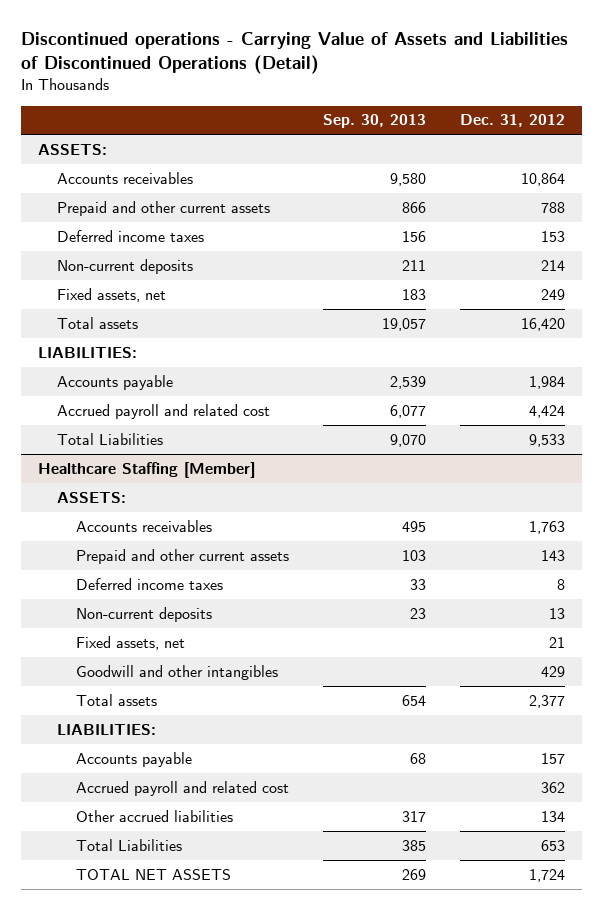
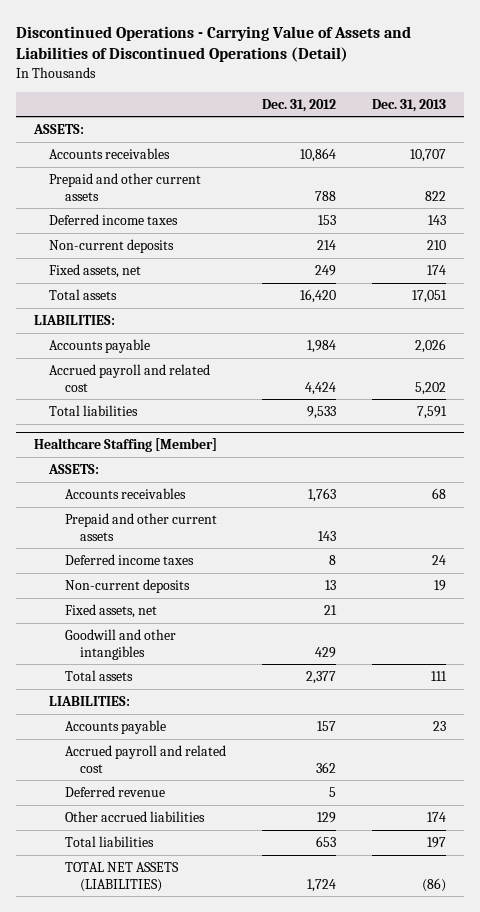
[20,31,568,74] Discontinued operations - Carrying Value of Assets and Liabilities of Discontinued Operations (Detail) -> [16,25,412,63] Discontinued Operations - Carrying Value of Assets and Liabilities of Discontinued Operations (Detail)
[322,114,426,129] Sep. 30, 2013 -> none
none -> [371,98,446,112] Dec. 31, 2013
[56,432,163,445] Total Liabilities -> [49,405,139,417] Total liabilities
none -> [64,786,165,798] Deferred revenue
[540,810,565,822] 134 -> [316,812,336,824] 129
[75,838,182,851] Total Liabilities -> [64,836,154,848] Total liabilities
[75,868,231,880] TOTAL NET ASSETS -> [64,862,179,892] TOTAL NET ASSETS (LIABILITIES)

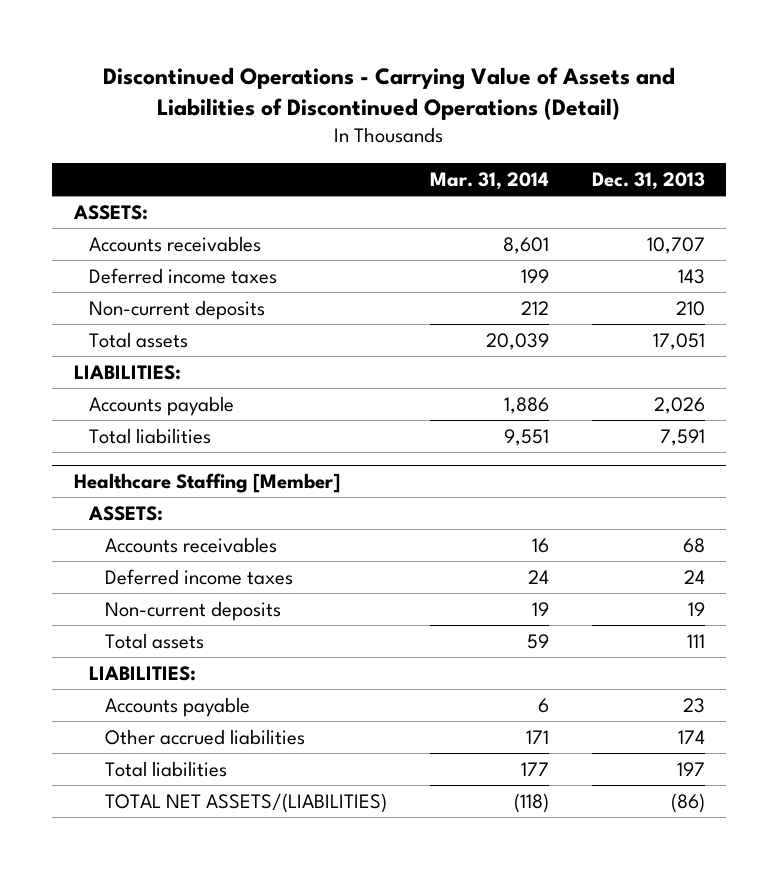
[261,98,336,112] Dec. 31, 2012 -> none
none -> [429,171,549,190] Mar. 31, 2014
[49,173,202,201] Prepaid and other current assets -> none
[49,264,142,279] Fixed assets, net -> none
[49,364,211,392] Accrued payroll and related cost -> none
[64,513,217,541] Prepaid and other current assets -> none
[64,604,157,619] Fixed assets, net -> none
[64,629,176,660] Goodwill and other intangibles -> none
[64,745,226,773] Accrued payroll and related cost -> none
[64,786,165,798] Deferred revenue -> none
[64,862,179,892] TOTAL NET ASSETS (LIABILITIES) -> [105,792,388,813] TOTAL NET ASSETS/(LIABILITIES)

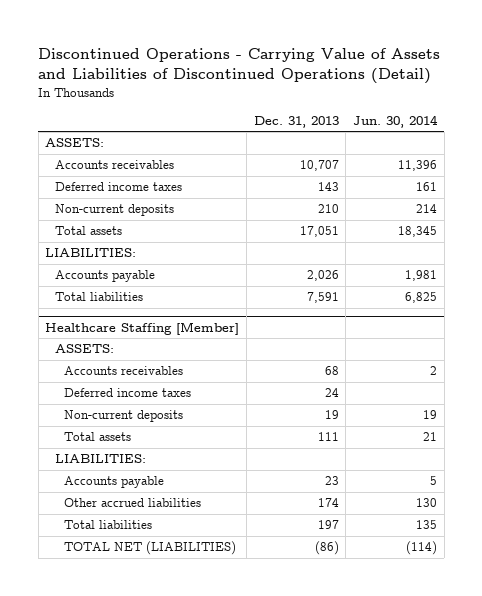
[429,171,549,190] Mar. 31, 2014 -> none
none -> [352,115,438,129] Jun. 30, 2014
[105,792,388,813] TOTAL NET ASSETS/(LIABILITIES) -> [64,541,237,556] TOTAL NET (LIABILITIES)

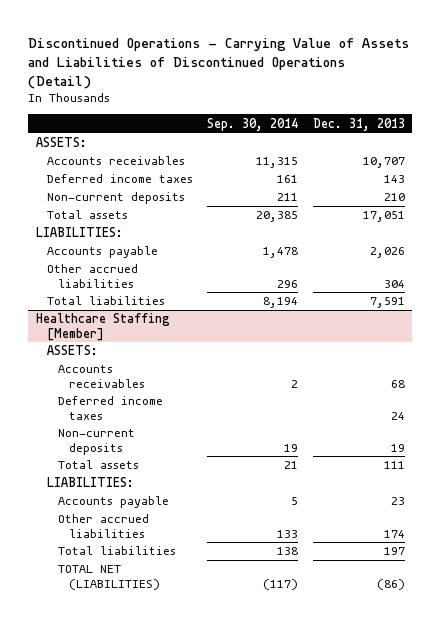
[352,115,438,129] Jun. 30, 2014 -> none
none -> [207,117,299,131] Sep. 30, 2014
none -> [46,264,138,288] Other accrued liabilities

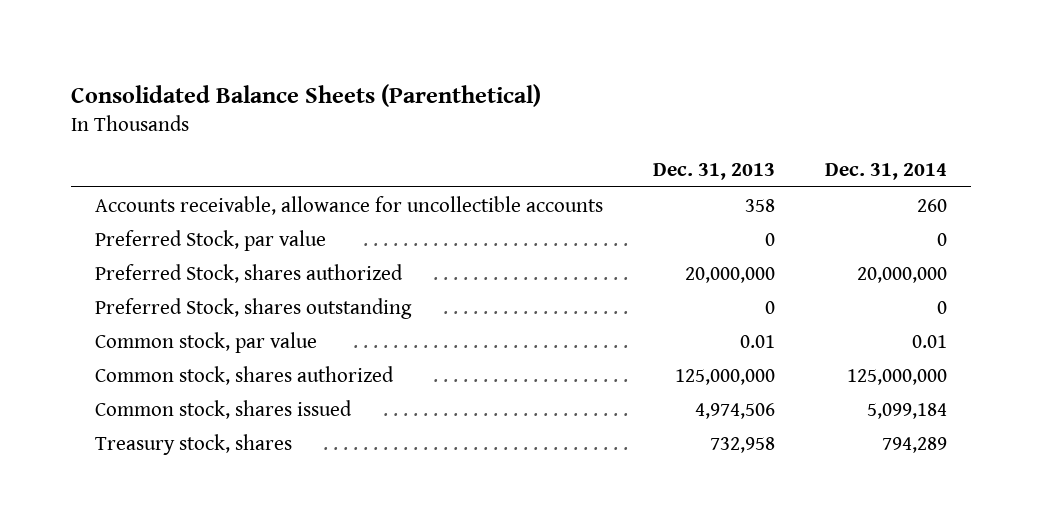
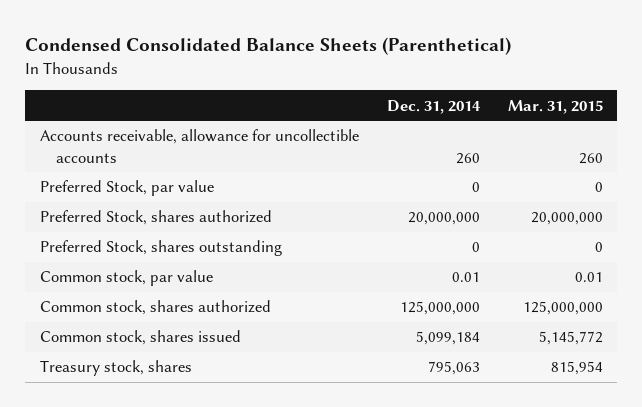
[70,84,541,108] Consolidated Balance Sheets (Parenthetical) -> [25,37,512,56] Condensed Consolidated Balance Sheets (Parenthetical)
[653,162,776,180] Dec. 31, 2013 -> none
none -> [507,99,603,114] Mar. 31, 2015
[881,436,947,453] 794,289 -> [427,361,480,376] 795,063

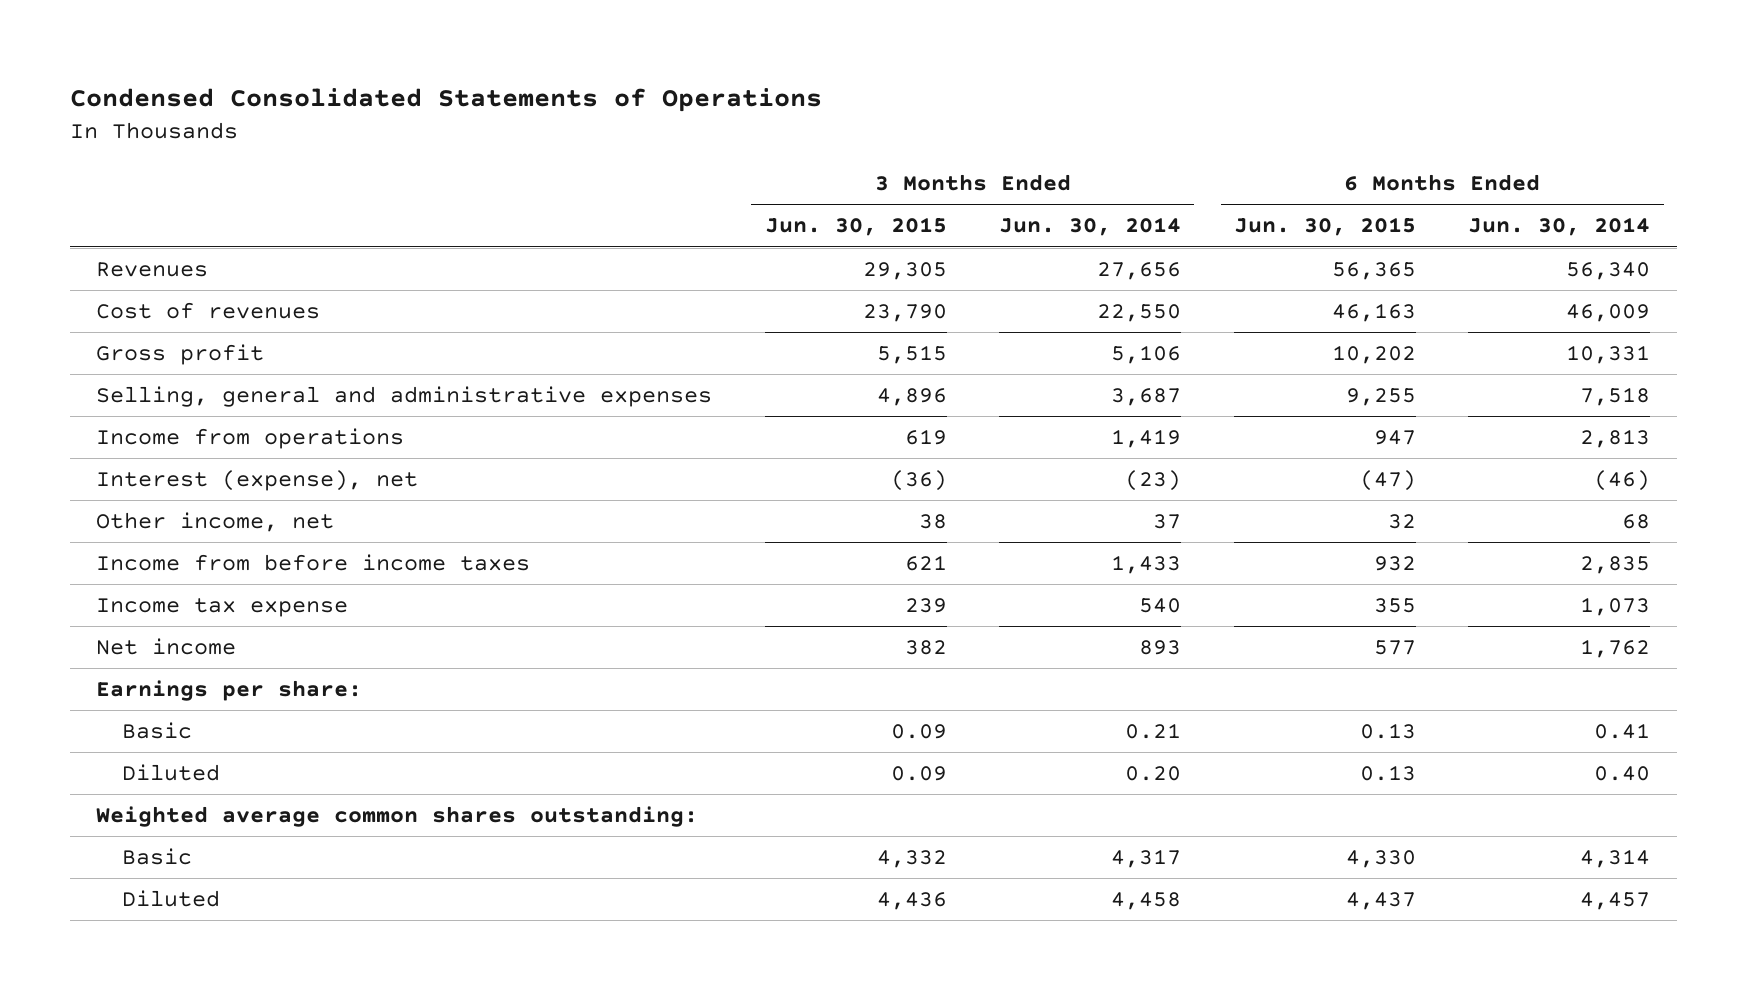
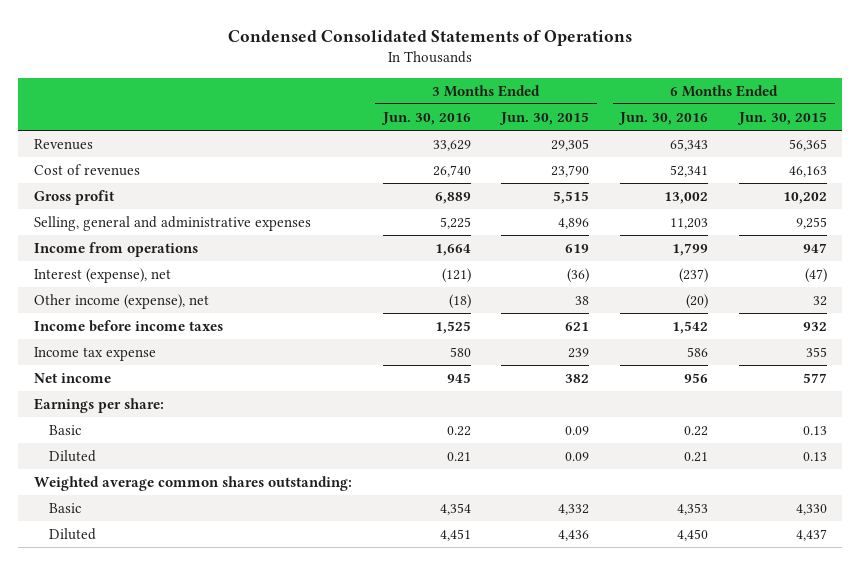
[999,217,1182,237] Jun. 30, 2014 -> none
[1468,217,1651,237] Jun. 30, 2014 -> none
none -> [380,112,471,126] Jun. 30, 2016
none -> [618,112,709,126] Jun. 30, 2016
[95,512,334,533] Other income, net -> [33,294,209,310] Other income (expense), net
[95,554,530,572] Income from before income taxes -> [33,320,223,333] Income before income taxes

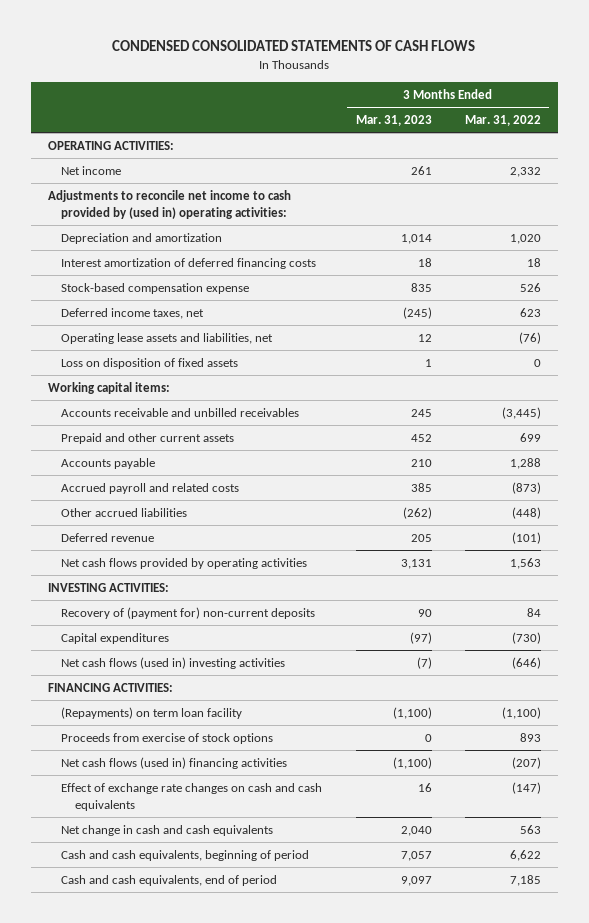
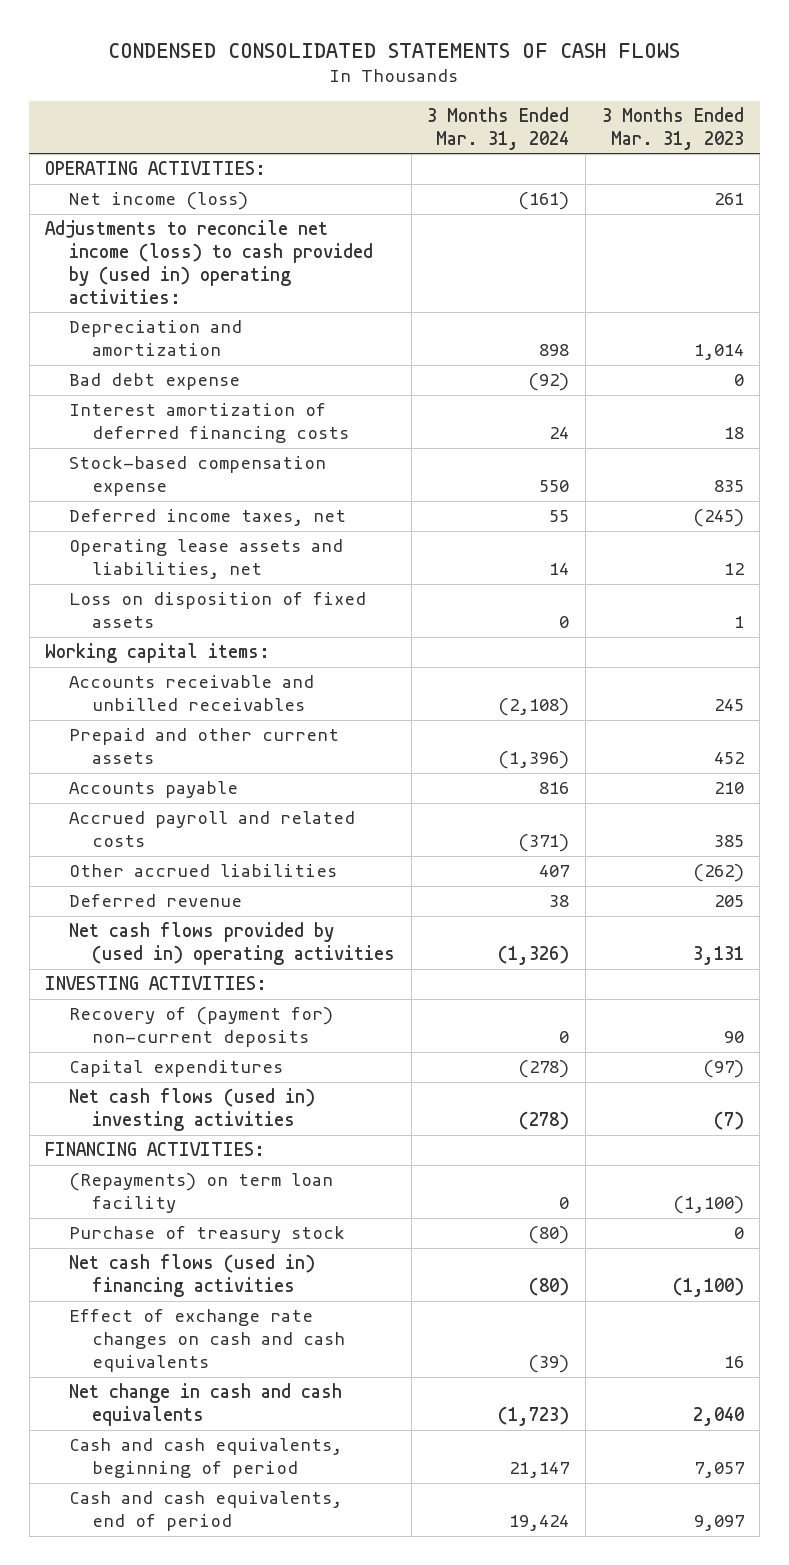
[464,115,541,127] Mar. 31, 2022 -> none
none -> [427,106,570,150] 3 Months Ended Mar. 31, 2024
[61,165,122,175] Net income -> [68,192,248,211] Net income (loss)
[47,189,291,219] Adjustments to reconcile net income to cash provided by (used in) operating activities: -> [45,220,373,304] Adjustments to reconcile net income (loss) to cash provided by (used in) operating activities:
none -> [68,373,240,391] Bad debt expense
[61,557,308,569] Net cash flows provided by operating activities -> [68,922,395,966] Net cash flows provided by (used in) operating activities
[61,732,274,744] Proceeds from exercise of stock options -> none
none -> [68,1226,345,1244] Purchase of treasury stock

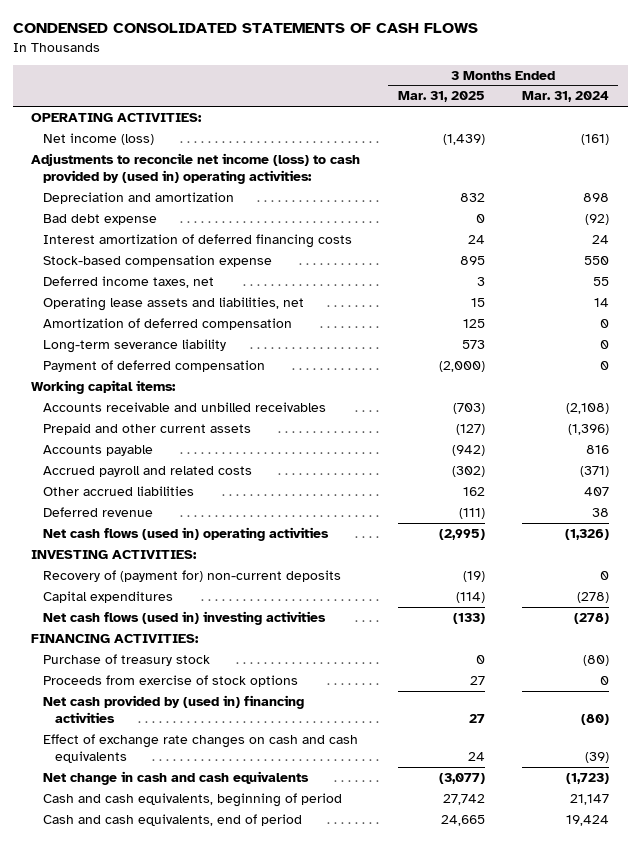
[601,106,744,150] 3 Months Ended Mar. 31, 2023 -> none
none -> [397,91,485,103] Mar. 31, 2025
[68,592,366,629] Loss on disposition of fixed assets -> none
none -> [43,317,293,330] Amortization of deferred compensation
none -> [43,338,227,353] Long-term severance liability
none -> [43,359,266,372] Payment of deferred compensation
[68,922,395,966] Net cash flows provided by (used in) operating activities -> [43,526,330,541] Net cash flows (used in) operating activities
[68,1173,333,1214] (Repayments) on term loan facility -> none
none -> [43,674,299,687] Proceeds from exercise of stock options
[68,1254,315,1298] Net cash flows (used in) financing activities -> [43,694,305,723] Net cash provided by (used in) financing activities

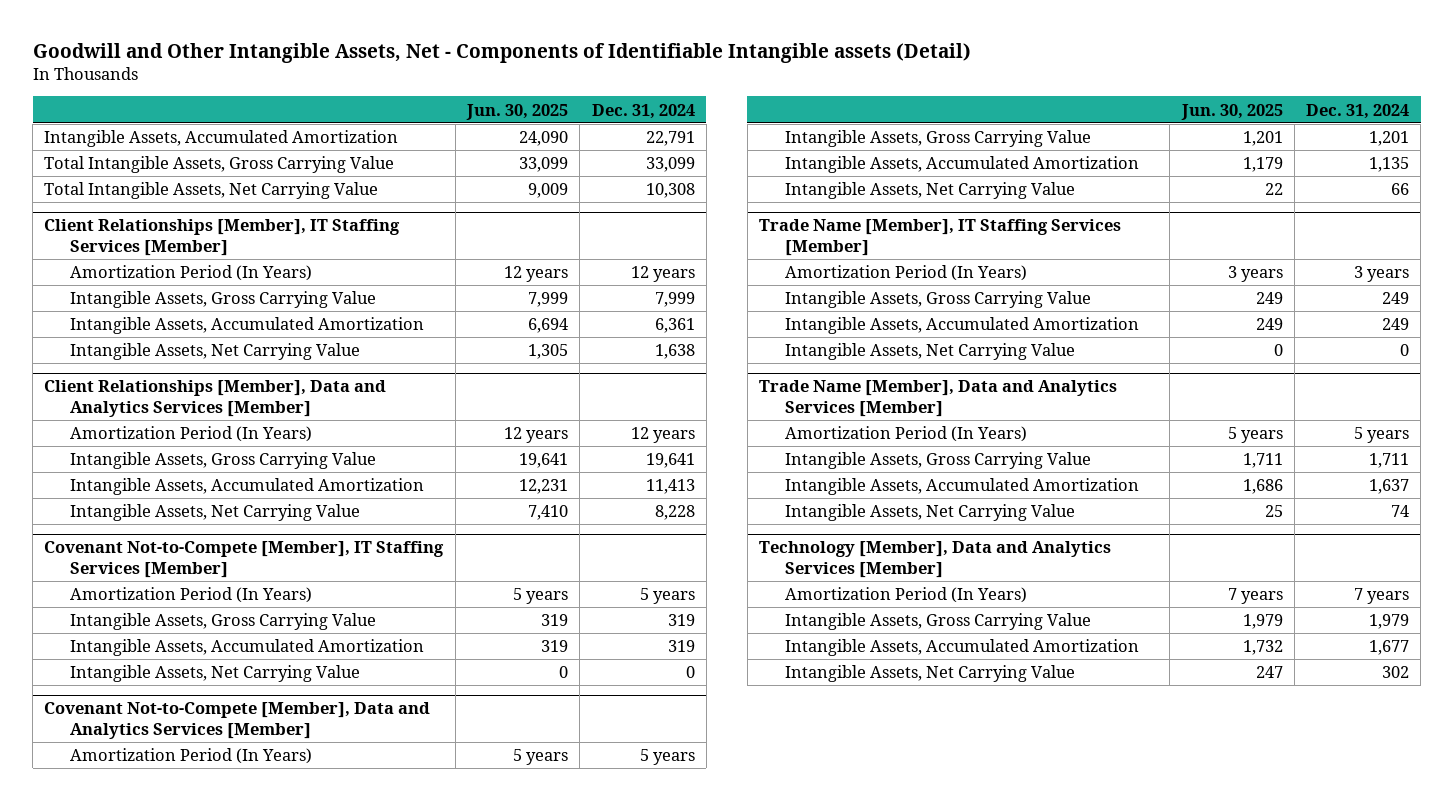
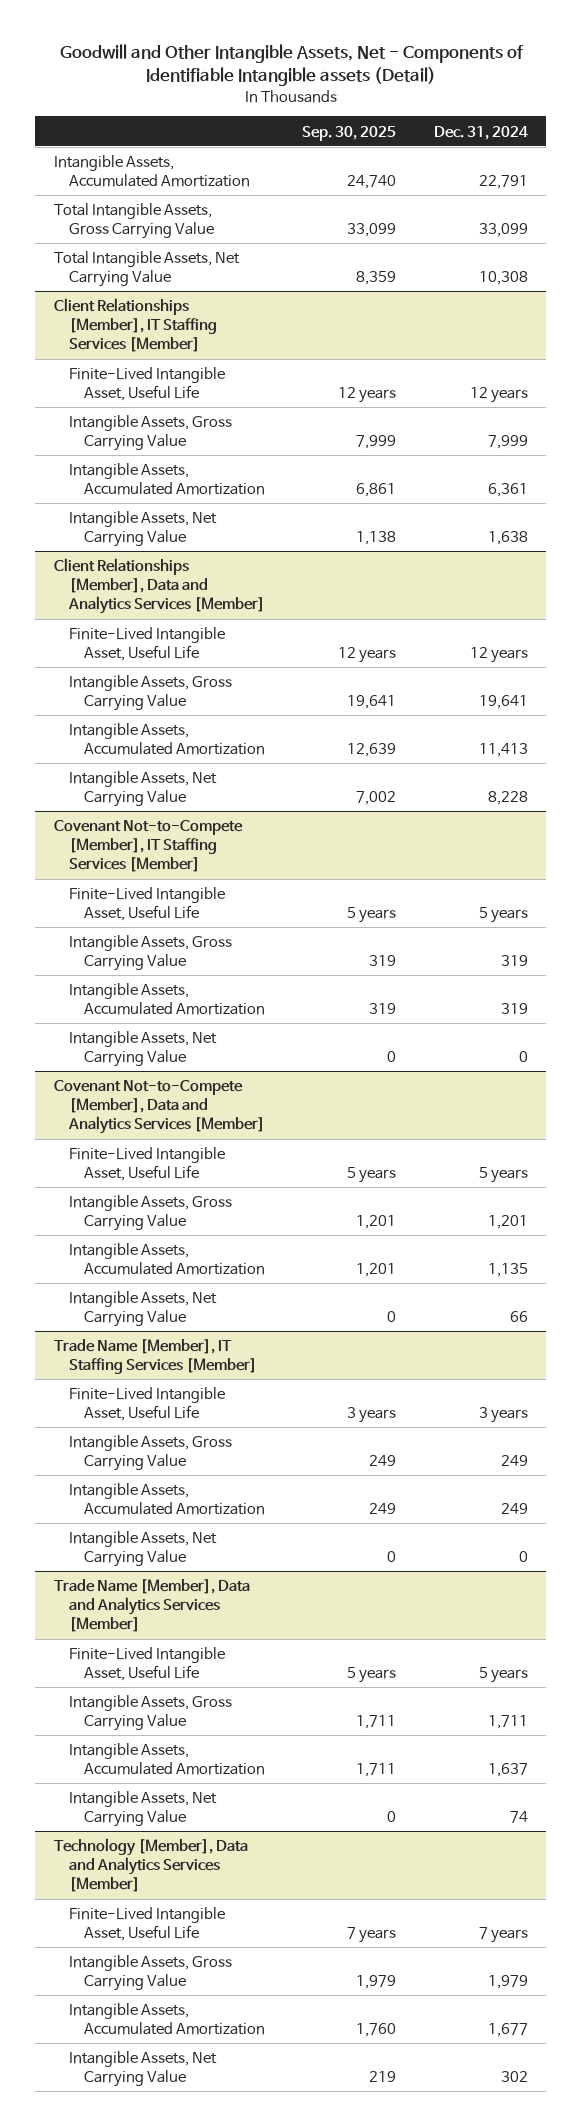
[466,103,569,120] Jun. 30, 2025 -> none
none -> [302,125,397,141] Sep. 30, 2025
[70,265,313,282] Amortization Period (In Years) -> [68,367,225,402] Finite-Lived Intangible Asset, Useful Life
[70,426,313,443] Amortization Period (In Years) -> [68,627,225,662] Finite-Lived Intangible Asset, Useful Life
[70,587,313,604] Amortization Period (In Years) -> [68,887,225,922] Finite-Lived Intangible Asset, Useful Life
[70,748,313,765] Amortization Period (In Years) -> [68,1147,225,1182] Finite-Lived Intangible Asset, Useful Life
[785,265,1028,282] Amortization Period (In Years) -> [68,1387,225,1422] Finite-Lived Intangible Asset, Useful Life
[785,426,1028,443] Amortization Period (In Years) -> [68,1647,225,1682] Finite-Lived Intangible Asset, Useful Life
[785,587,1028,604] Amortization Period (In Years) -> [68,1907,225,1942] Finite-Lived Intangible Asset, Useful Life

